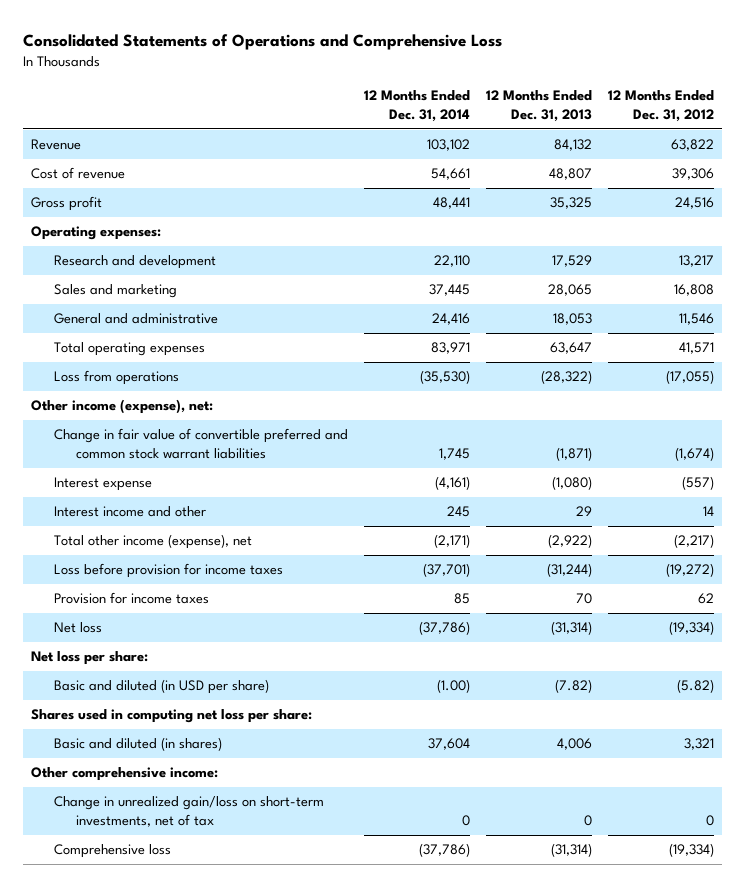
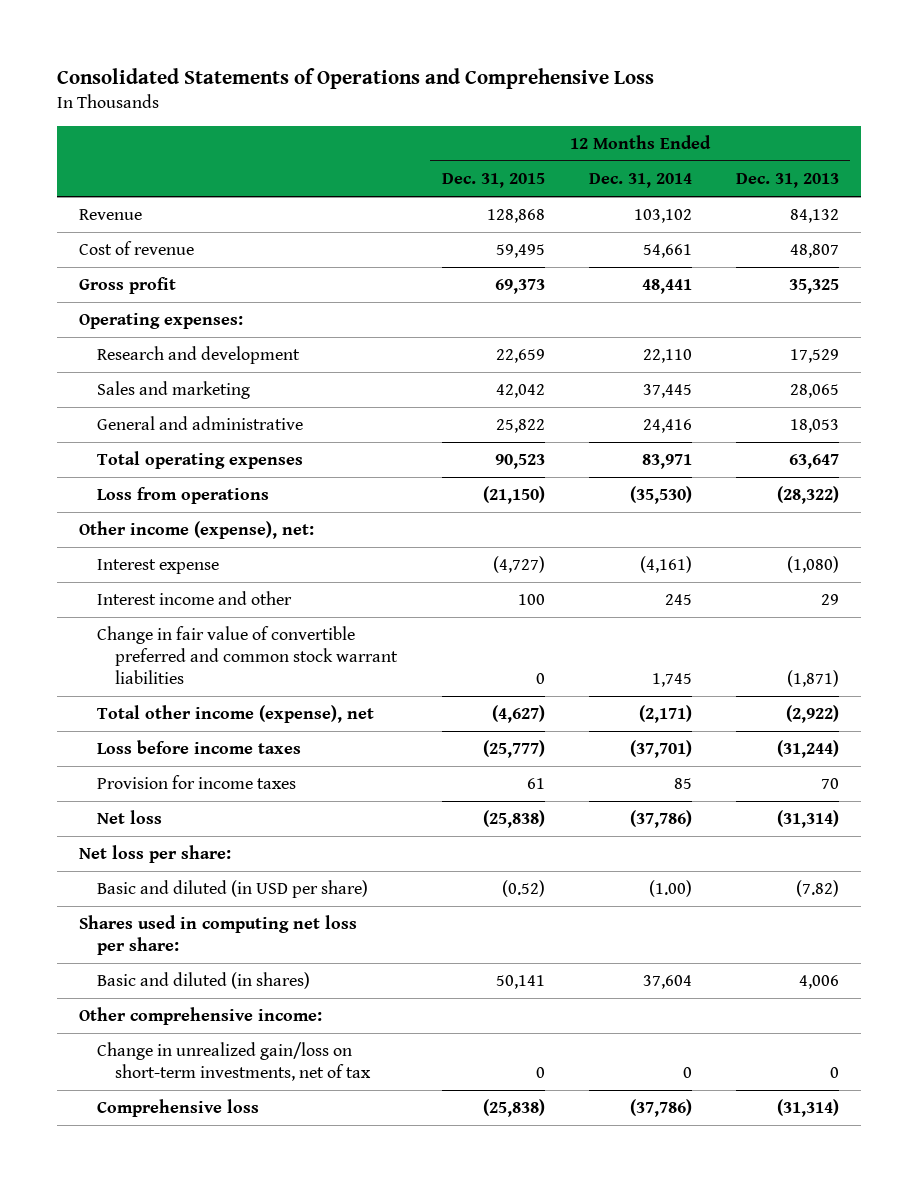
[607,90,714,122] 12 Months Ended Dec. 31, 2012 -> none
none -> [441,172,545,188] Dec. 31, 2015
[53,428,348,460] Change in fair value of convertible preferred and common stock warrant liabilities -> [97,626,399,684] Change in fair value of convertible preferred and common stock warrant liabilities
[53,563,283,579] Loss before provision for income taxes -> [97,740,302,755] Loss before income taxes

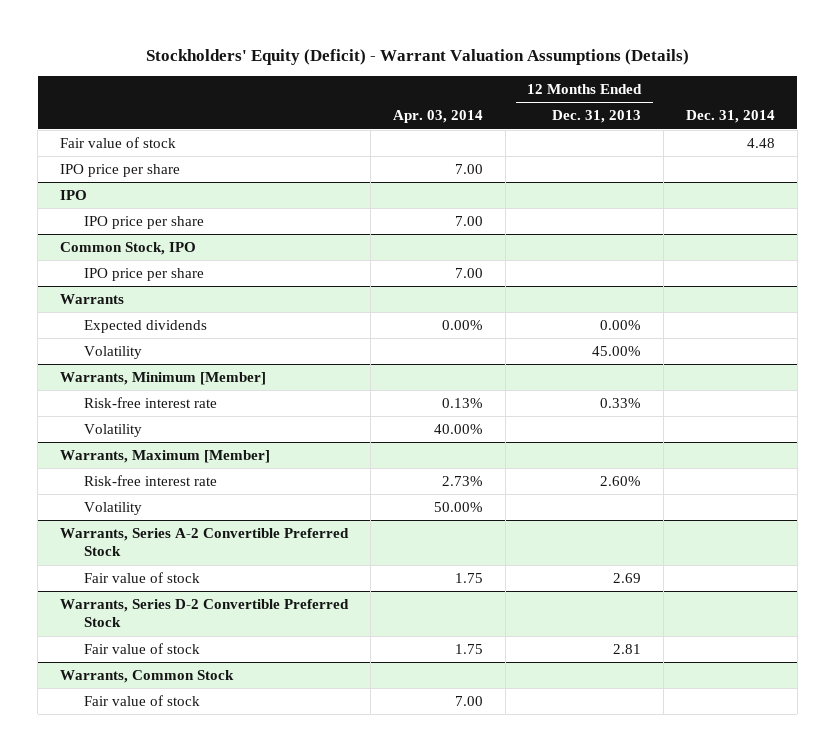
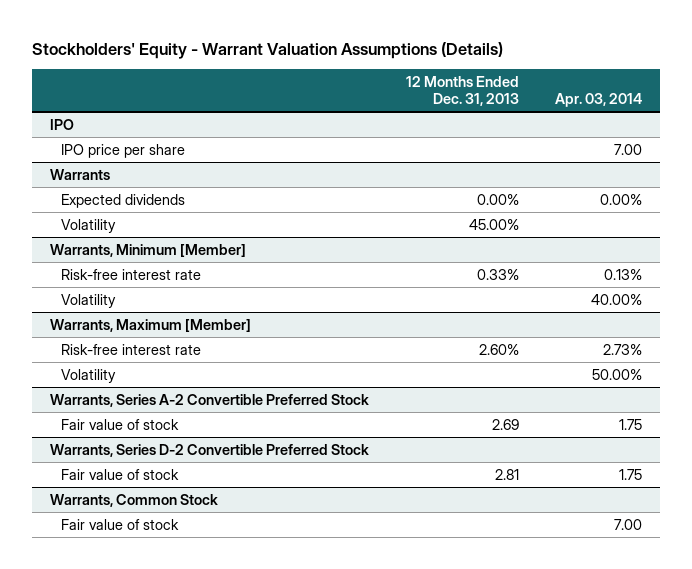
[145,48,689,65] Stockholders' Equity (Deficit) - Warrant Valuation Assumptions (Details) -> [32,41,504,59] Stockholders' Equity - Warrant Valuation Assumptions (Details)
[686,110,776,124] Dec. 31, 2014 -> none
[60,137,177,149] Fair value of stock -> none
[60,164,181,178] IPO price per share -> none
[60,242,197,256] Common Stock, IPO -> none
[83,268,204,282] IPO price per share -> none

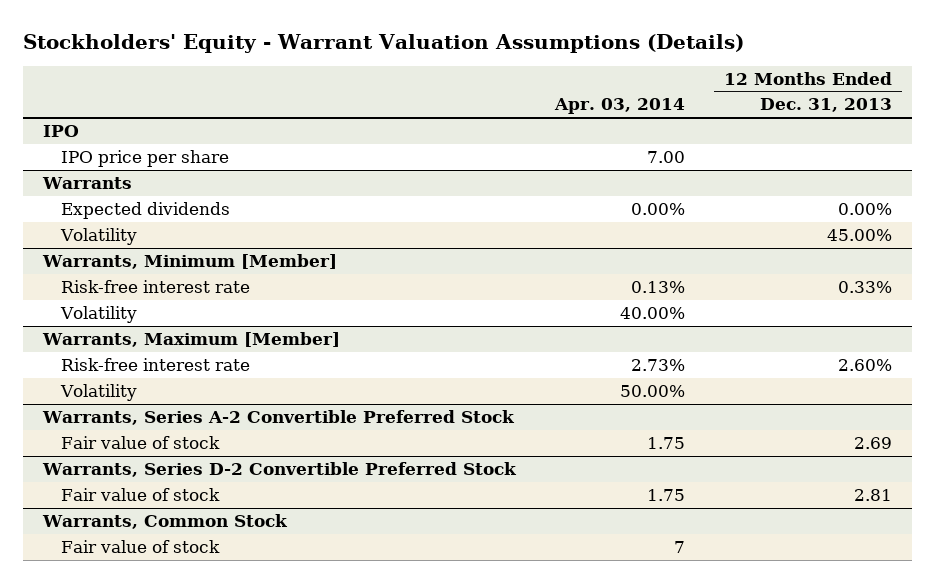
[613,518,642,530] 7.00 -> [673,540,685,553] 7

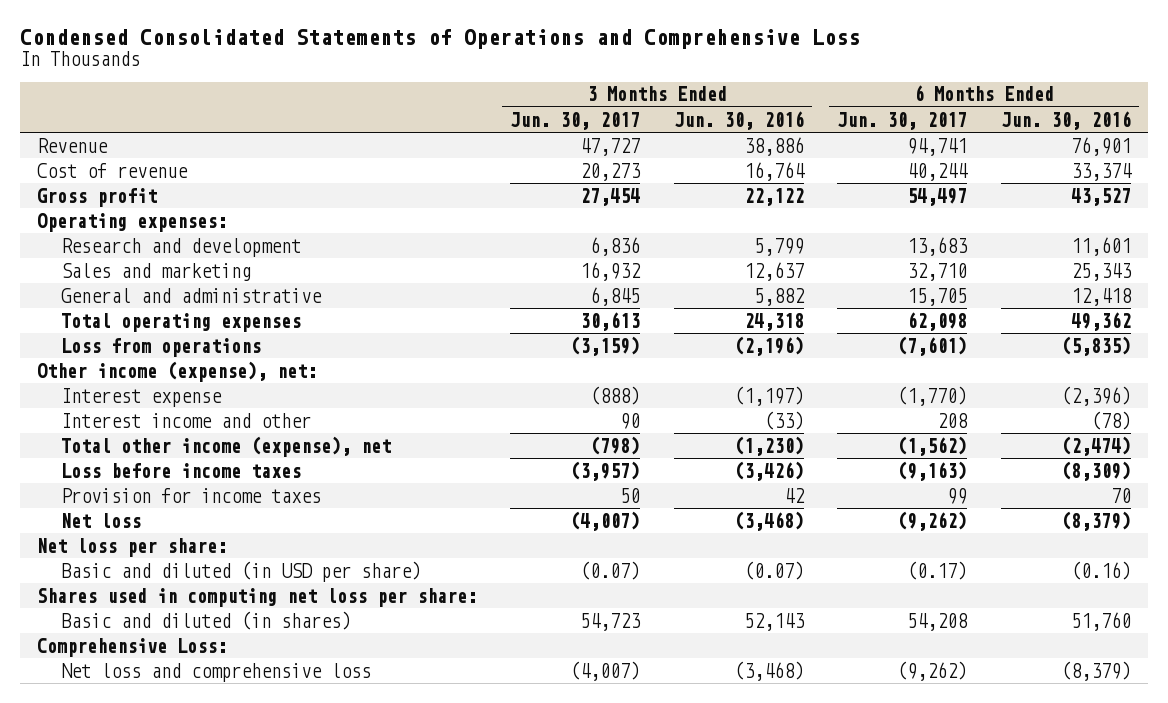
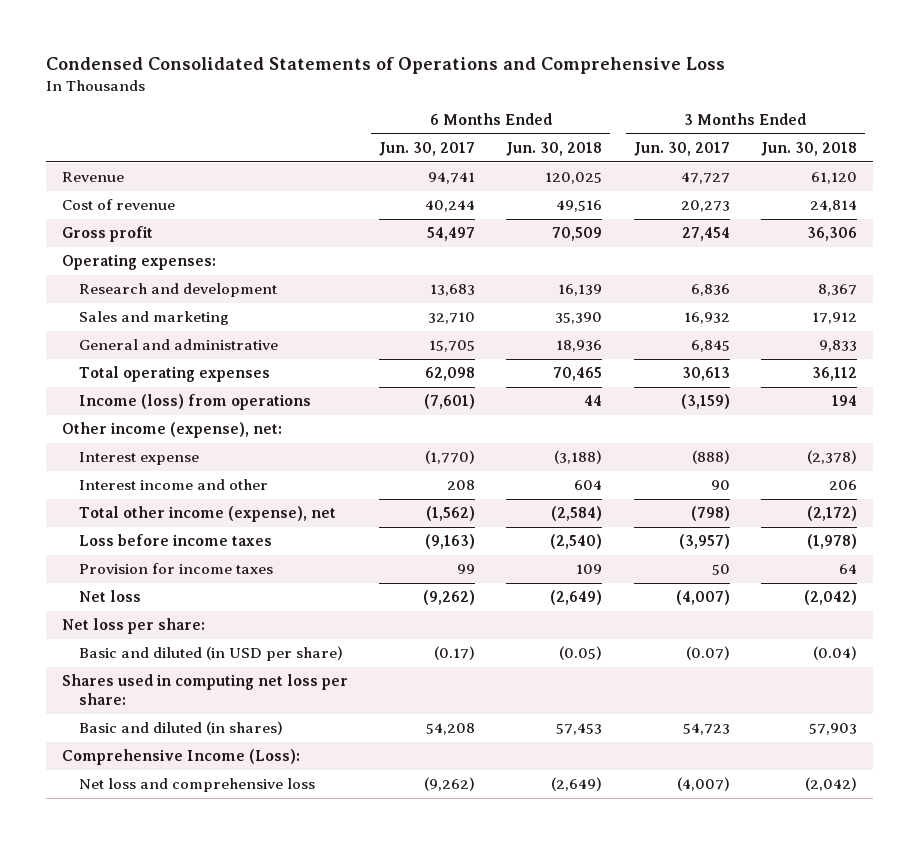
[673,110,804,130] Jun. 30, 2016 -> none
[1000,110,1131,130] Jun. 30, 2016 -> none
none -> [506,142,603,157] Jun. 30, 2018
none -> [760,142,857,157] Jun. 30, 2018
[61,337,262,357] Loss from operations -> [79,394,312,411] Income (loss) from operations
[37,637,228,657] Comprehensive Loss: -> [61,749,300,766] Comprehensive Income (Loss):

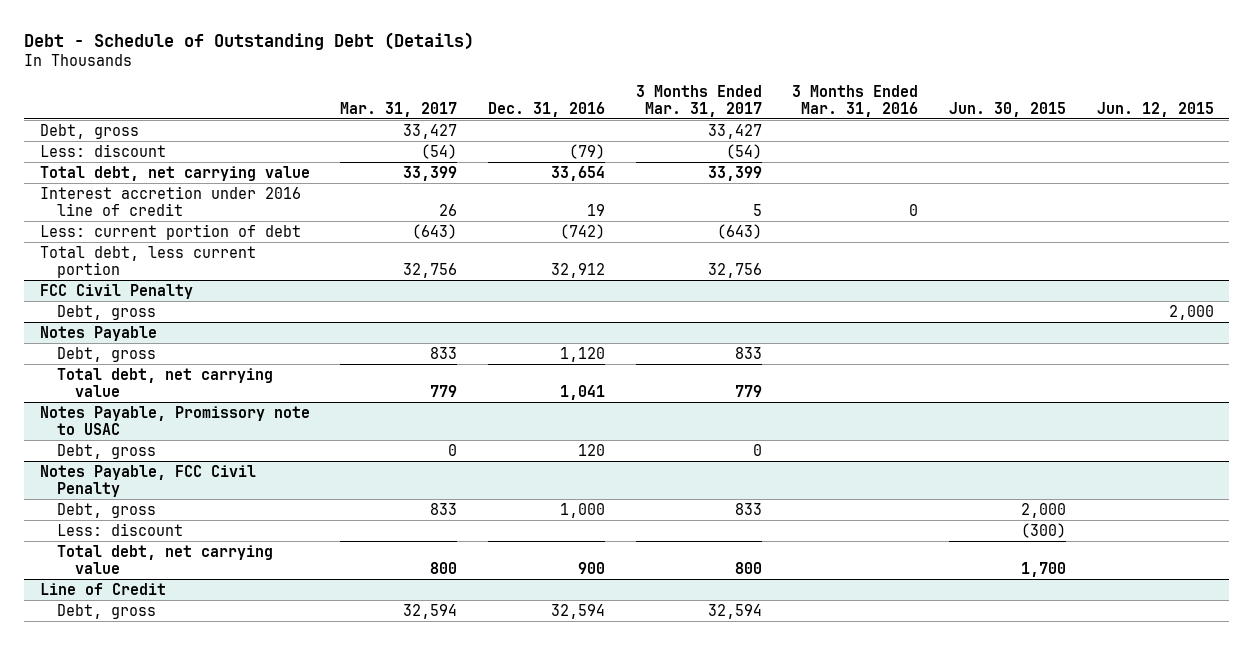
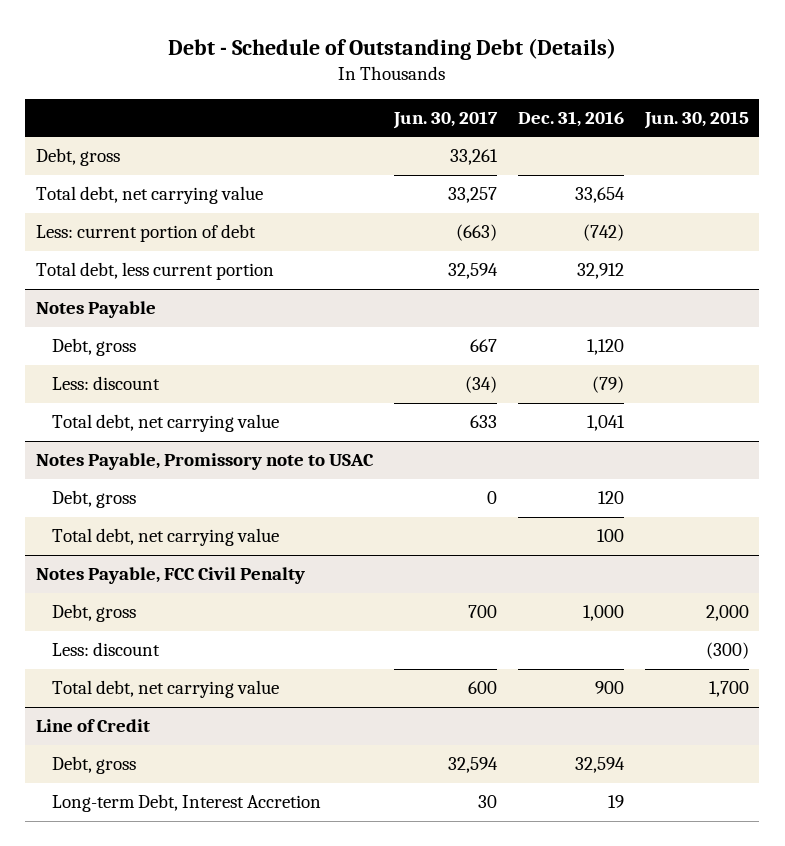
[340,101,458,117] Mar. 31, 2017 -> none
[635,84,762,117] 3 Months Ended Mar. 31, 2017 -> none
[792,84,919,117] 3 Months Ended Mar. 31, 2016 -> none
[1096,101,1214,117] Jun. 12, 2015 -> none
none -> [392,110,498,129] Jun. 30, 2017
[39,143,166,157] Less: discount -> none
[39,185,301,216] Interest accretion under 2016 line of credit -> none
[39,283,193,299] FCC Civil Penalty -> none
[57,304,157,320] Debt, gross -> none
none -> [51,376,160,391] Less: discount
none -> [51,528,279,547] Total debt, net carrying value
none -> [51,794,321,813] Long-term Debt, Interest Accretion

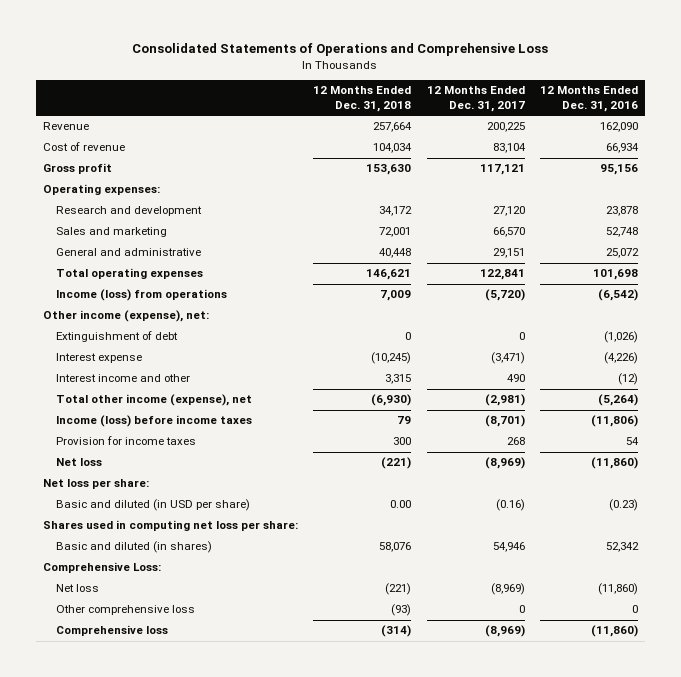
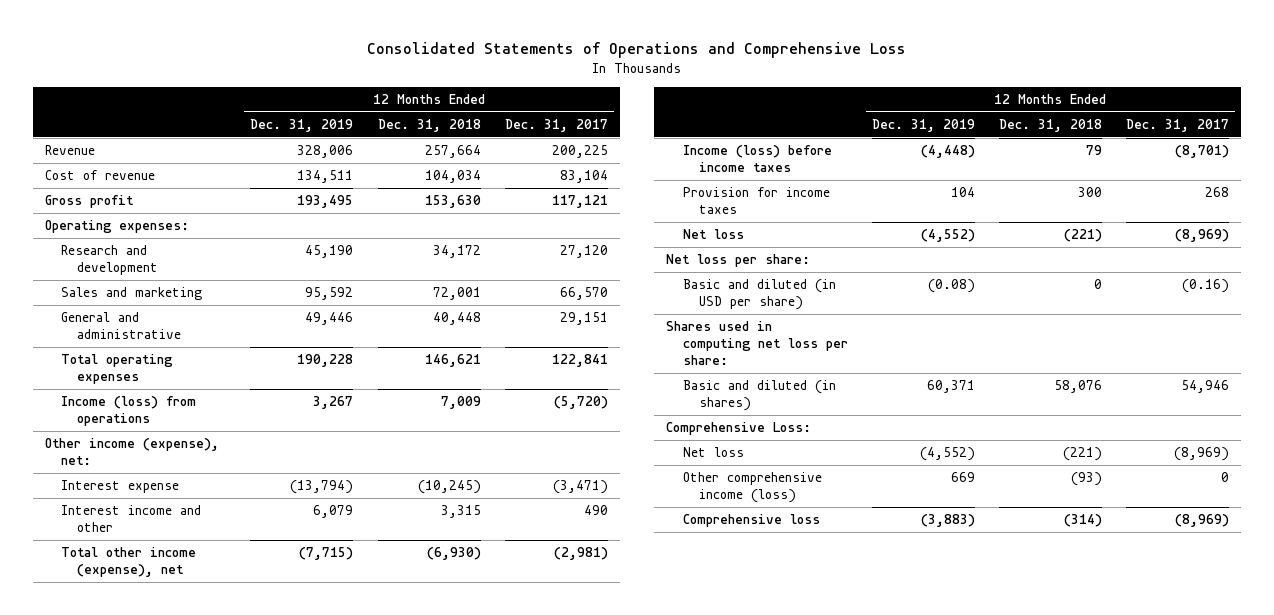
[539,86,638,113] 12 Months Ended Dec. 31, 2016 -> none
none -> [250,118,354,132] Dec. 31, 2019
[55,331,178,343] Extinguishment of debt -> none
[390,500,412,509] 0.00 -> [1093,279,1102,290] 0
[55,605,195,616] Other comprehensive loss -> [682,472,822,504] Other comprehensive income (loss)

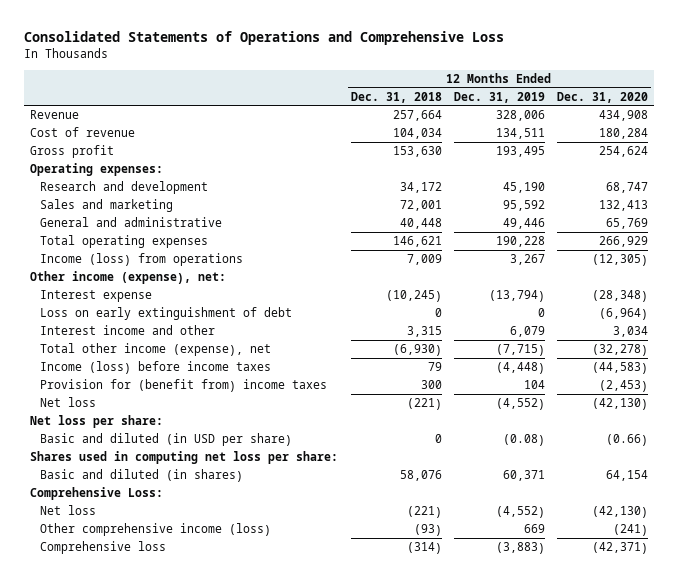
[504,118,608,132] Dec. 31, 2017 -> none
none -> [557,91,649,103] Dec. 31, 2020
none -> [39,307,292,321] Loss on early extinguishment of debt
[682,187,830,215] Provision for income taxes -> [39,379,327,393] Provision for (benefit from) income taxes

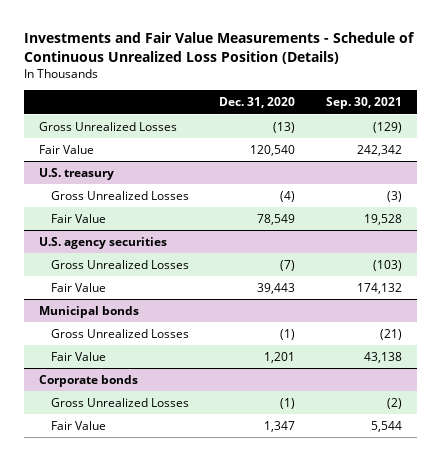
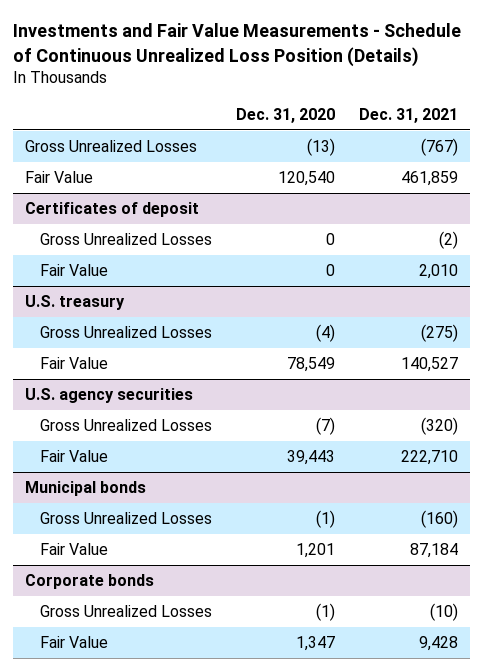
[325,97,402,110] Sep. 30, 2021 -> none
none -> [358,107,458,123] Dec. 31, 2021
none -> [24,201,199,217] Certificates of deposit
none -> [39,232,212,245] Gross Unrealized Losses
none -> [39,263,108,276] Fair Value

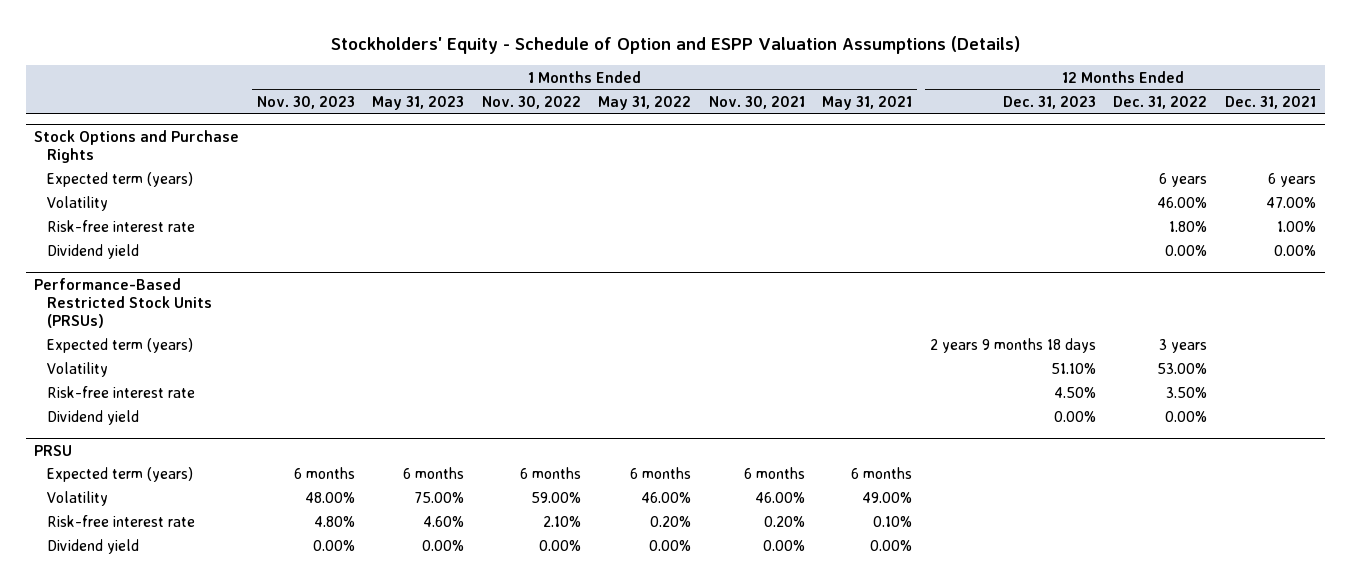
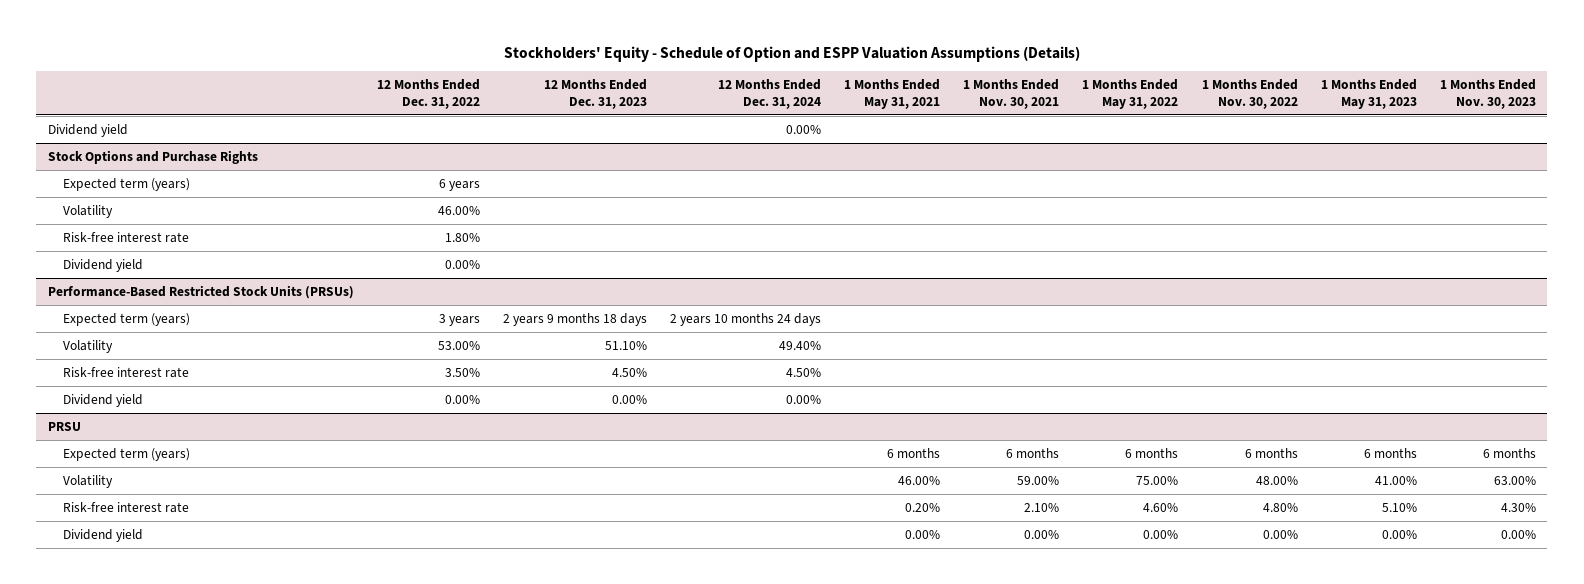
[1224,95,1316,109] Dec. 31, 2021 -> none
none -> [718,79,822,109] 12 Months Ended Dec. 31, 2024
none -> [48,123,129,137] Dividend yield
[304,492,355,504] 48.00% -> [1493,475,1536,485] 63.00%
[414,492,465,504] 75.00% -> [1374,475,1417,485] 41.00%
[530,492,581,504] 59.00% -> [1255,475,1298,485] 48.00%
[641,492,692,504] 46.00% -> [1136,475,1179,485] 75.00%
[754,492,805,504] 46.00% -> [1017,475,1060,485] 59.00%
[862,492,913,504] 49.00% -> [898,475,941,485] 46.00%
[313,516,355,528] 4.80% -> [1500,502,1536,512] 4.30%
[423,516,465,528] 4.60% -> [1381,502,1417,512] 5.10%
[542,516,581,528] 2.10% -> [1262,502,1298,512] 4.80%
[650,516,692,528] 0.20% -> [1143,502,1179,512] 4.60%
[763,516,805,528] 0.20% -> [1024,502,1060,512] 2.10%
[873,516,913,528] 0.10% -> [905,502,941,512] 0.20%

